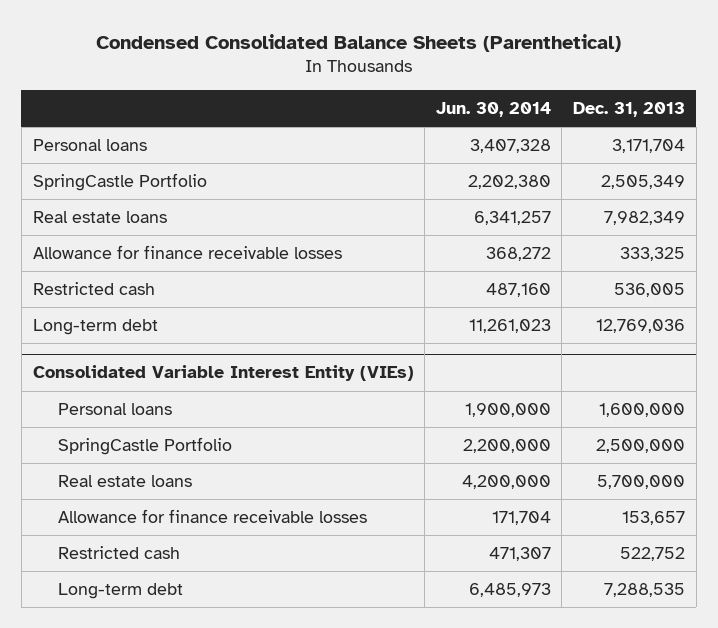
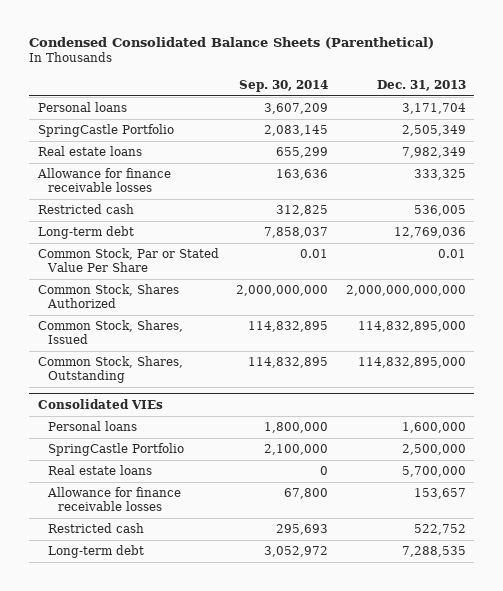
[435,101,551,117] Jun. 30, 2014 -> none
none -> [239,79,329,92] Sep. 30, 2014
[32,365,414,382] Consolidated Variable Interest Entity (VIEs) -> none
none -> [37,248,219,273] Common Stock, Par or Stated Value Per Share
none -> [37,284,179,309] Common Stock, Shares Authorized
none -> [37,320,183,345] Common Stock, Shares, Issued
none -> [37,356,183,384] Common Stock, Shares, Outstanding
none -> [37,399,163,410] Consolidated VIEs

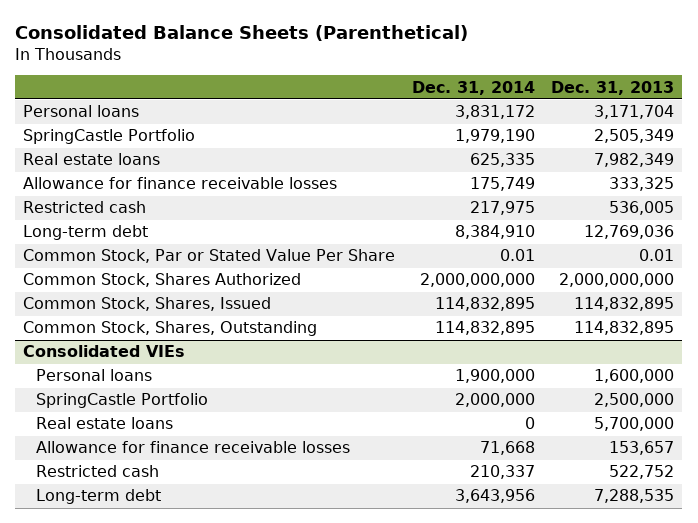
[28,36,434,49] Condensed Consolidated Balance Sheets (Parenthetical) -> [15,25,469,42] Consolidated Balance Sheets (Parenthetical)
[239,79,329,92] Sep. 30, 2014 -> none
none -> [411,80,535,95] Dec. 31, 2014
[345,285,466,297] 2,000,000,000,000 -> [559,273,675,288] 2,000,000,000
[357,321,466,333] 114,832,895,000 -> [574,297,675,312] 114,832,895
[357,357,466,369] 114,832,895,000 -> [574,321,675,336] 114,832,895

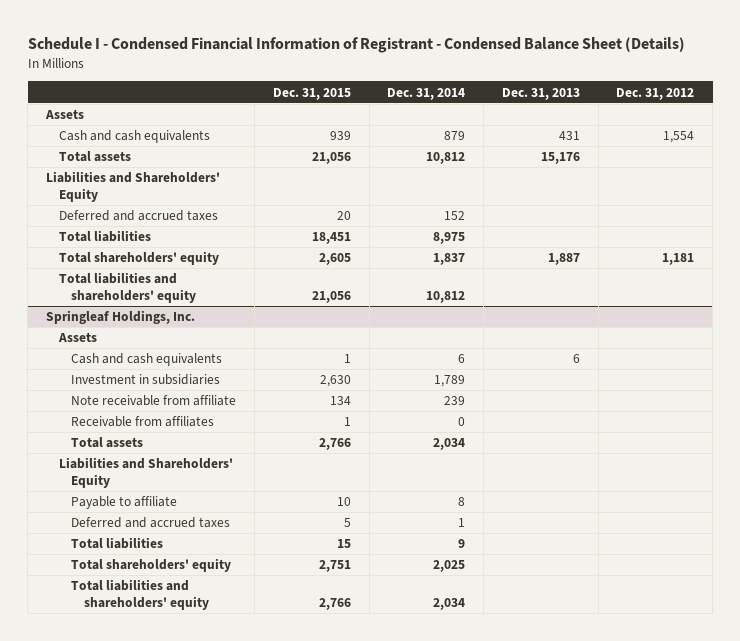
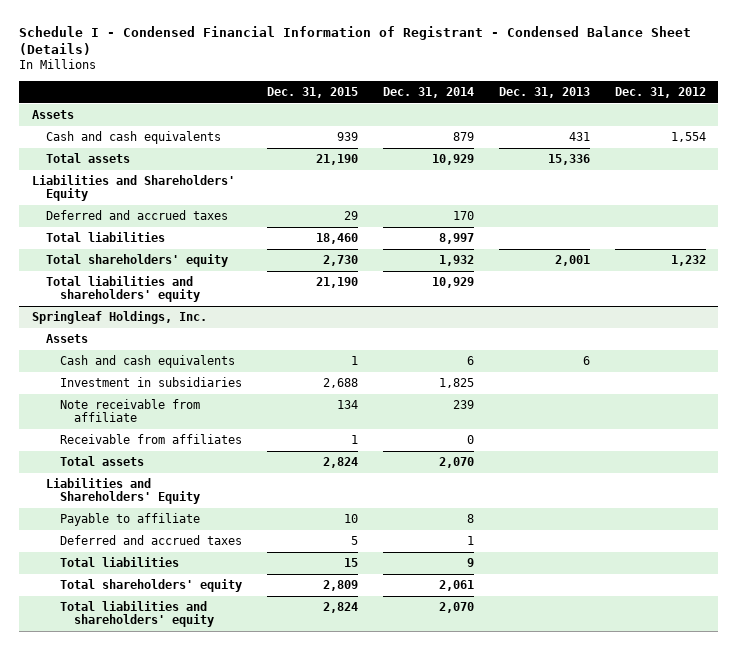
[311,152,351,165] 21,056 -> [316,154,359,166] 21,190
[426,152,466,165] 10,812 -> [431,154,474,166] 10,929
[540,152,580,165] 15,176 -> [547,154,590,166] 15,336
[336,211,351,221] 20 -> [344,211,359,221] 29
[444,211,466,221] 152 -> [452,211,474,221] 170
[311,232,351,245] 18,451 -> [316,233,359,245] 18,460
[433,232,466,245] 8,975 -> [438,233,474,245] 8,997
[318,253,351,266] 2,605 -> [323,255,359,267] 2,730
[433,253,466,266] 1,837 -> [438,255,474,267] 1,932
[547,253,580,266] 1,887 -> [554,255,590,267] 2,001
[662,253,695,266] 1,181 -> [670,255,706,267] 1,232
[311,290,351,303] 21,056 -> [316,277,359,289] 21,190
[426,290,466,303] 10,812 -> [431,277,474,289] 10,929
[319,375,351,388] 2,630 -> [323,378,359,389] 2,688
[434,375,466,388] 1,789 -> [438,378,474,389] 1,825
[318,438,351,451] 2,766 -> [323,457,359,469] 2,824
[433,438,466,451] 2,034 -> [438,457,474,469] 2,070
[318,560,351,573] 2,751 -> [323,580,359,592] 2,809
[433,560,466,573] 2,025 -> [438,580,474,592] 2,061
[318,597,351,610] 2,766 -> [323,602,359,614] 2,824
[433,597,466,610] 2,034 -> [438,602,474,614] 2,070

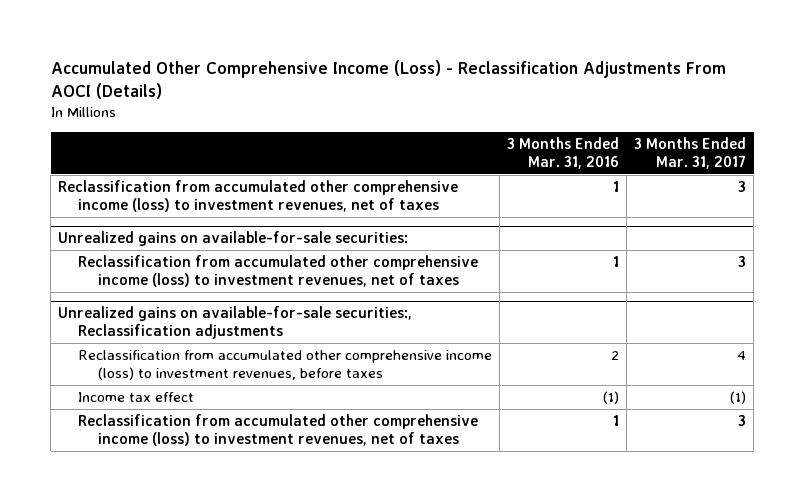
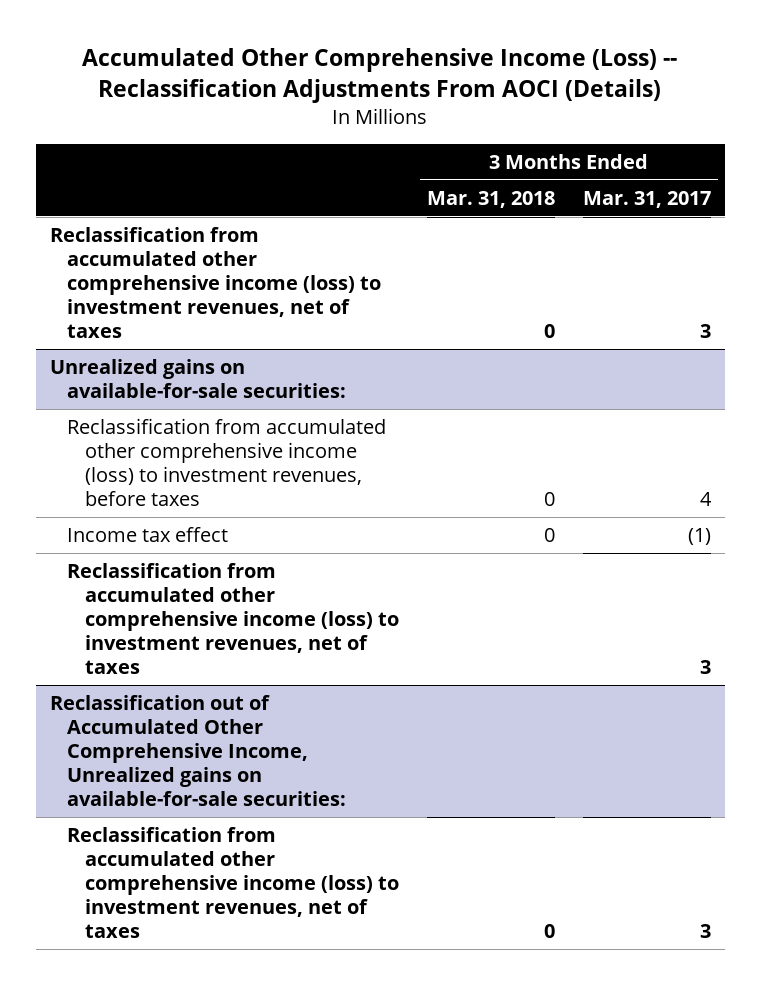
[50,59,726,100] Accumulated Other Comprehensive Income (Loss) - Reclassification Adjustments From AOCI (Details) -> [82,48,678,104] Accumulated Other Comprehensive Income (Loss) -- Reclassification Adjustments From AOCI (Details)
[507,136,620,170] 3 Months Ended Mar. 31, 2016 -> none
none -> [427,190,556,208] Mar. 31, 2018
[78,254,479,288] Reclassification from accumulated other comprehensive income (loss) to investment revenues, net of taxes -> none
[58,305,413,340] Unrealized gains on available-for-sale securities:, Reclassification adjustments -> none
none -> [49,695,347,806] Reclassification out of Accumulated Other Comprehensive Income, Unrealized gains on available-for-sale securities:
none -> [67,827,400,938] Reclassification from accumulated other comprehensive income (loss) to investment revenues, net of taxes

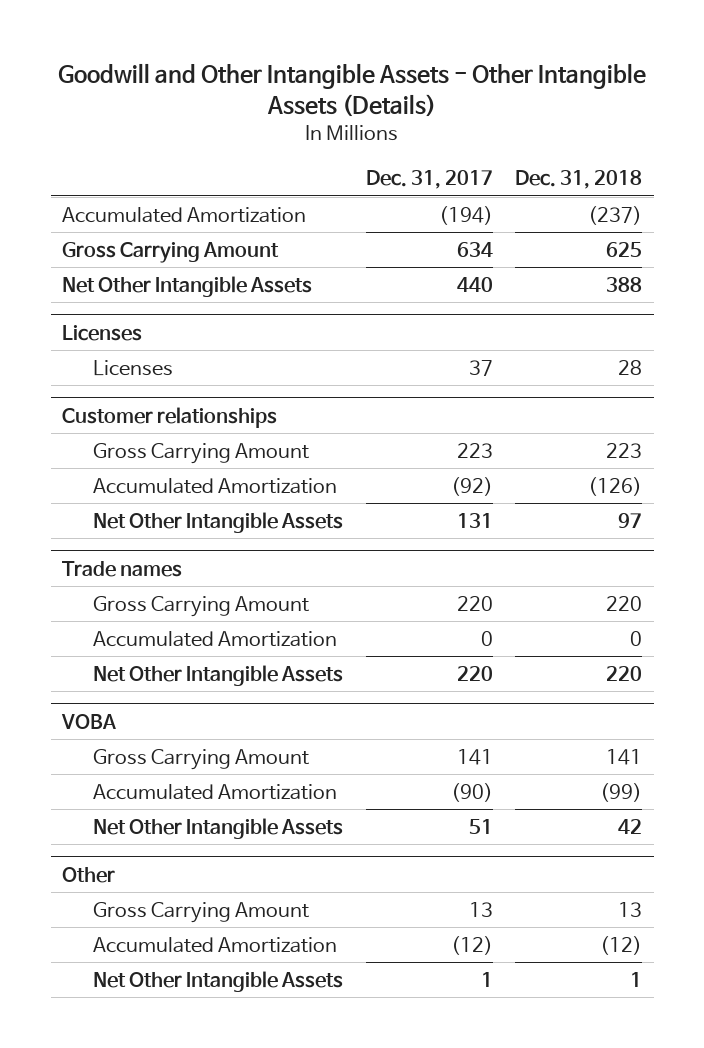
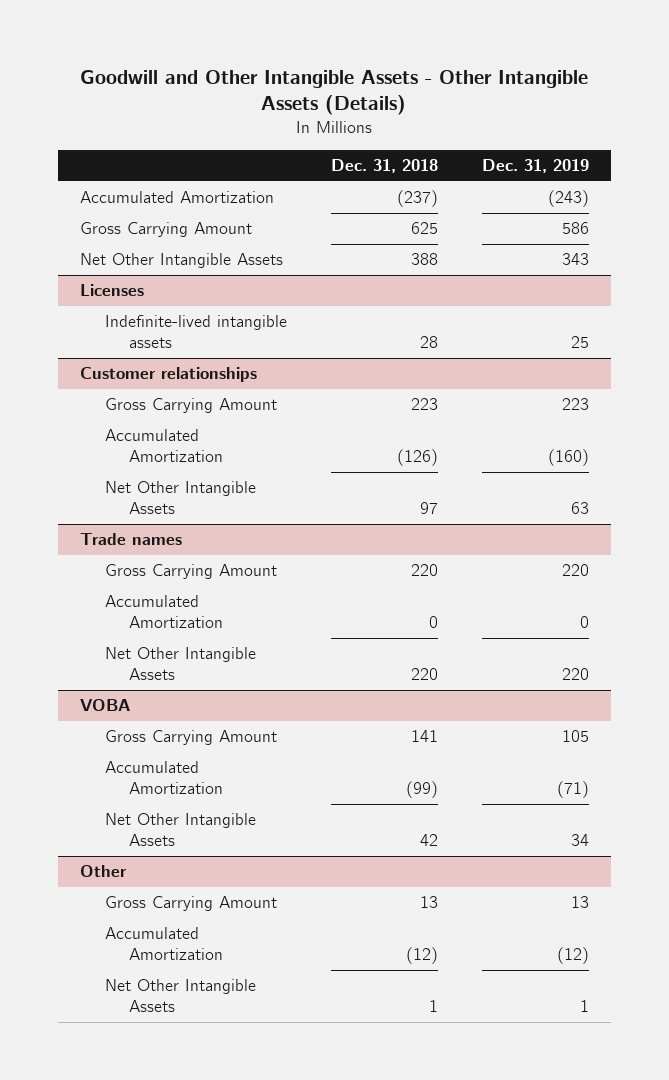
[365,170,493,190] Dec. 31, 2017 -> none
none -> [481,159,589,174] Dec. 31, 2019
[92,359,173,376] Licenses -> [104,315,287,349] Indefinite-lived intangible assets

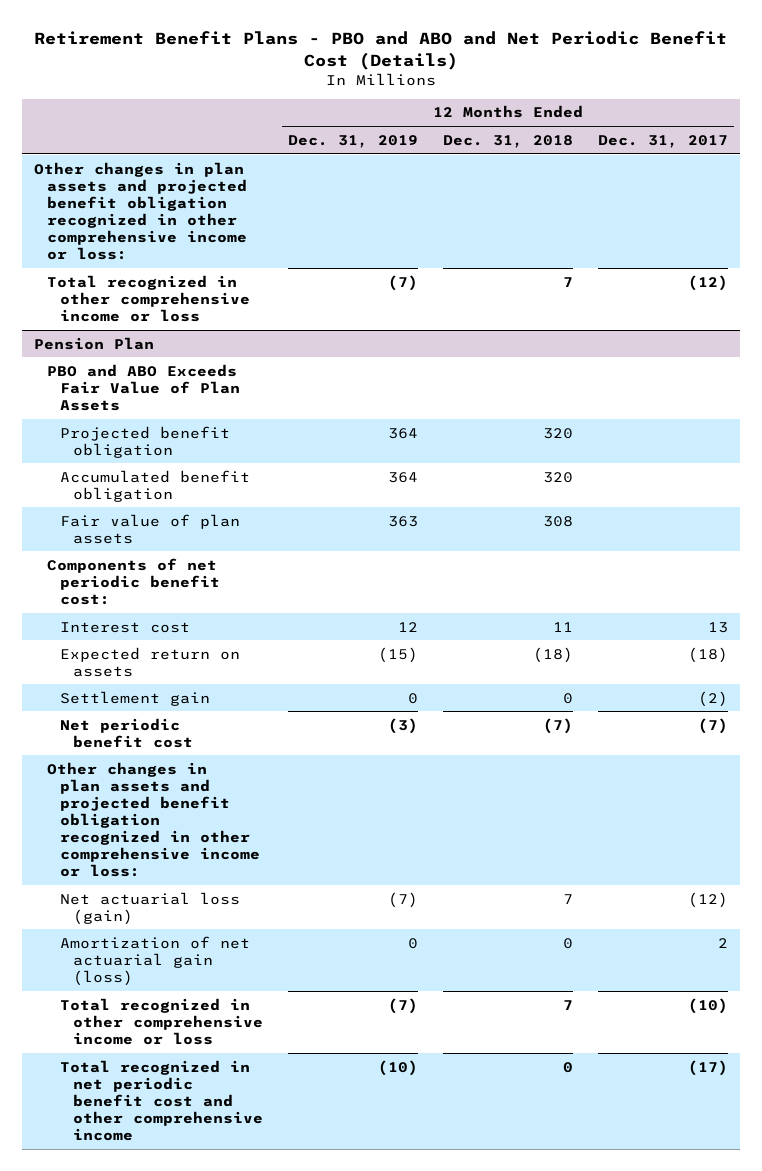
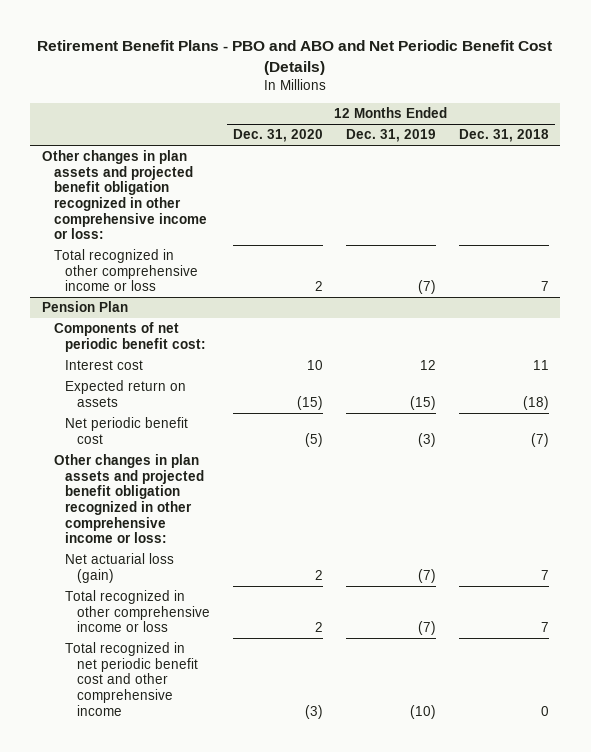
[597,134,728,148] Dec. 31, 2017 -> none
none -> [232,129,323,143] Dec. 31, 2020
[47,363,241,411] PBO and ABO Exceeds Fair Value of Plan Assets -> none
[60,425,231,458] Projected benefit obligation -> none
[60,469,251,502] Accumulated benefit obligation -> none
[60,513,241,544] Fair value of plan assets -> none
[60,690,211,706] Settlement gain -> none
[60,935,251,986] Amortization of net actuarial gain (loss) -> none

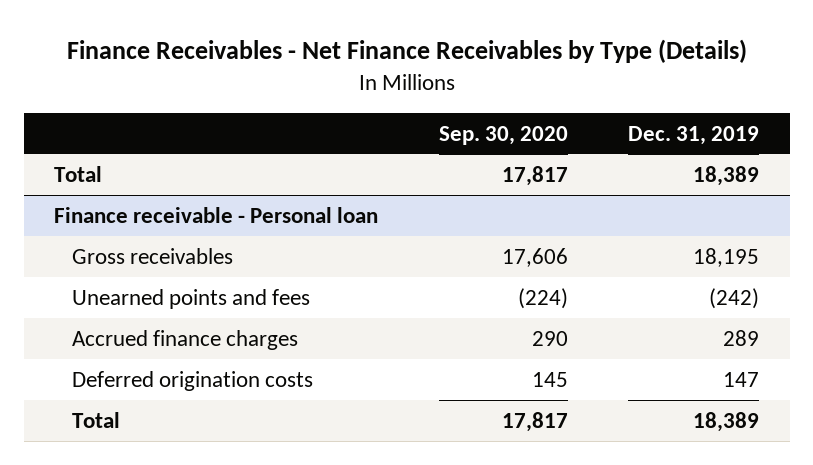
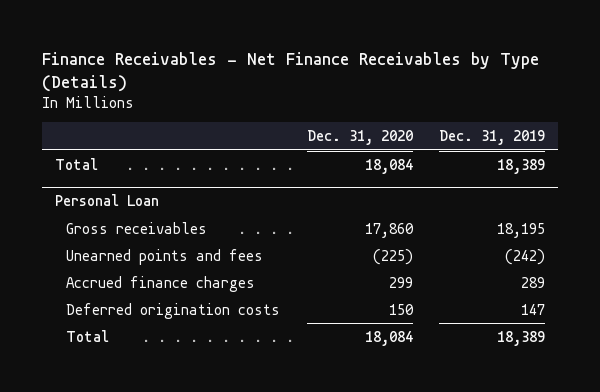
[438,125,568,145] Sep. 30, 2020 -> none
none -> [306,130,413,146] Dec. 31, 2020
[54,206,379,223] Finance receivable - Personal loan -> [55,194,160,207] Personal Loan

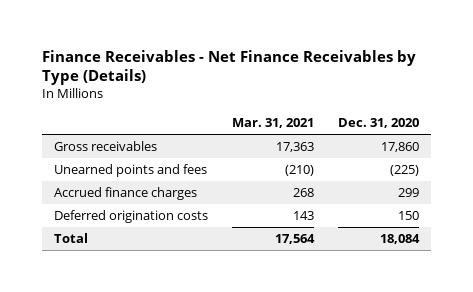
[439,130,546,146] Dec. 31, 2019 -> none
none -> [231,118,314,129] Mar. 31, 2021
[55,157,99,170] Total -> none
[55,194,160,207] Personal Loan -> none

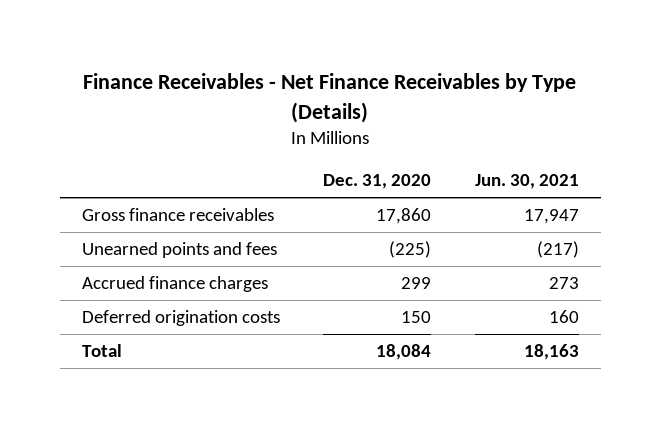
[231,118,314,129] Mar. 31, 2021 -> none
none -> [474,174,579,190] Jun. 30, 2021
[53,141,157,152] Gross receivables -> [81,208,274,222] Gross finance receivables

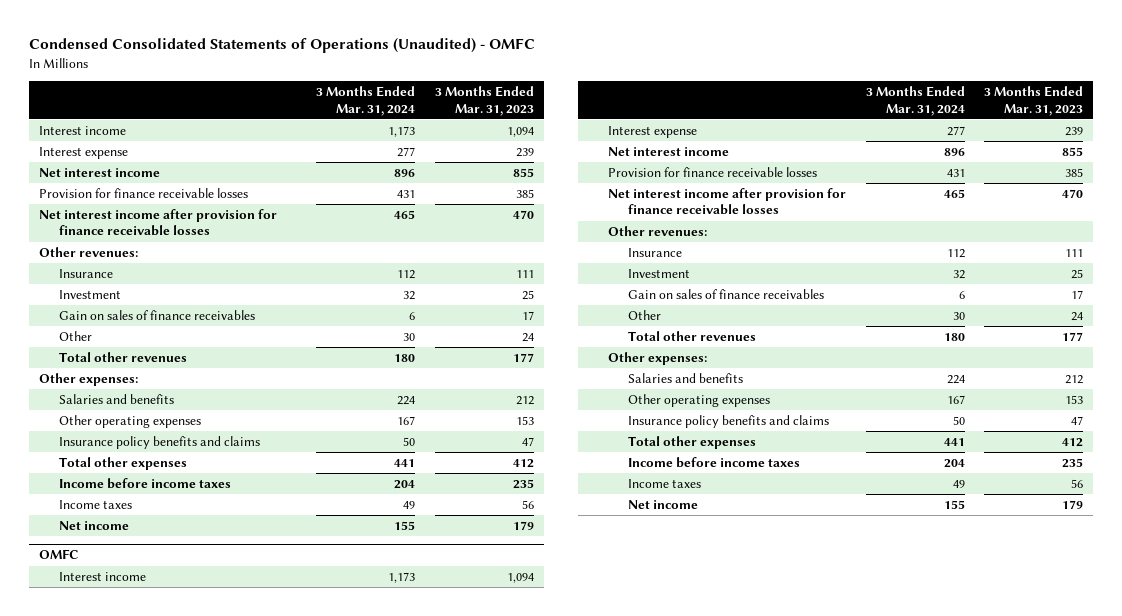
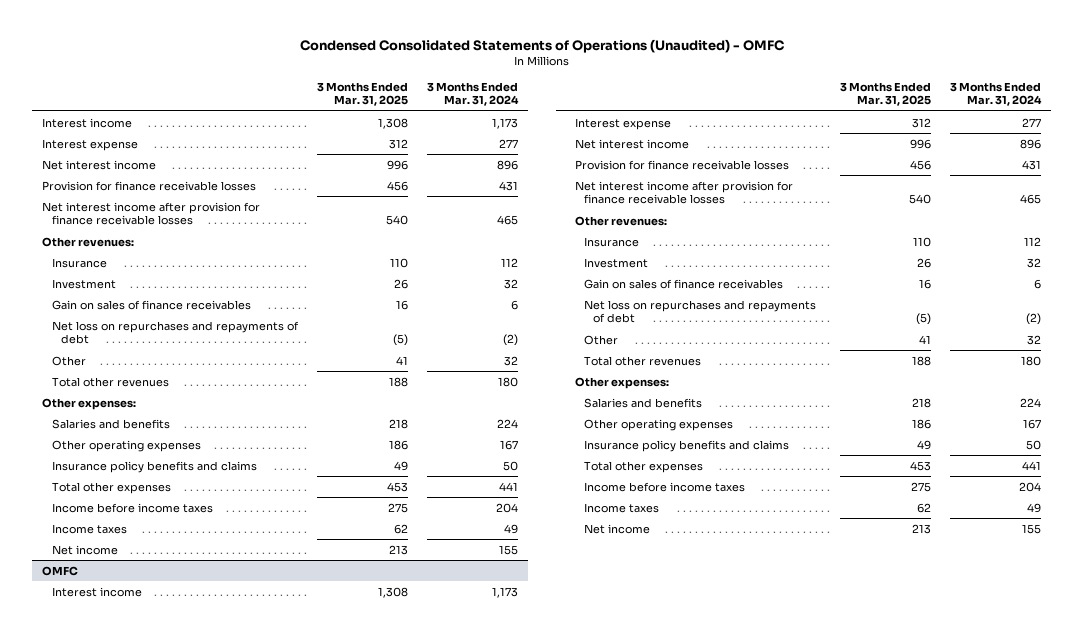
[435,86,535,116] 3 Months Ended Mar. 31, 2023 -> none
none -> [316,81,408,107] 3 Months Ended Mar. 31, 2025
none -> [51,320,299,345] Net loss on repurchases and repayments of debt
[403,333,416,342] 30 -> [504,355,519,366] 32
none -> [583,299,816,324] Net loss on repurchases and repayments of debt
[952,312,965,321] 30 -> [1027,334,1042,345] 32

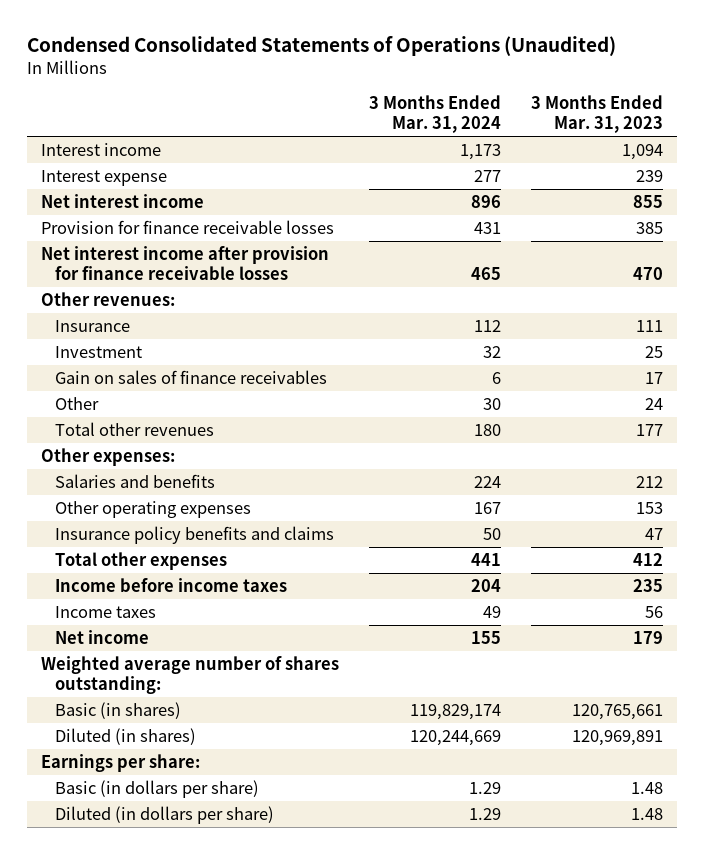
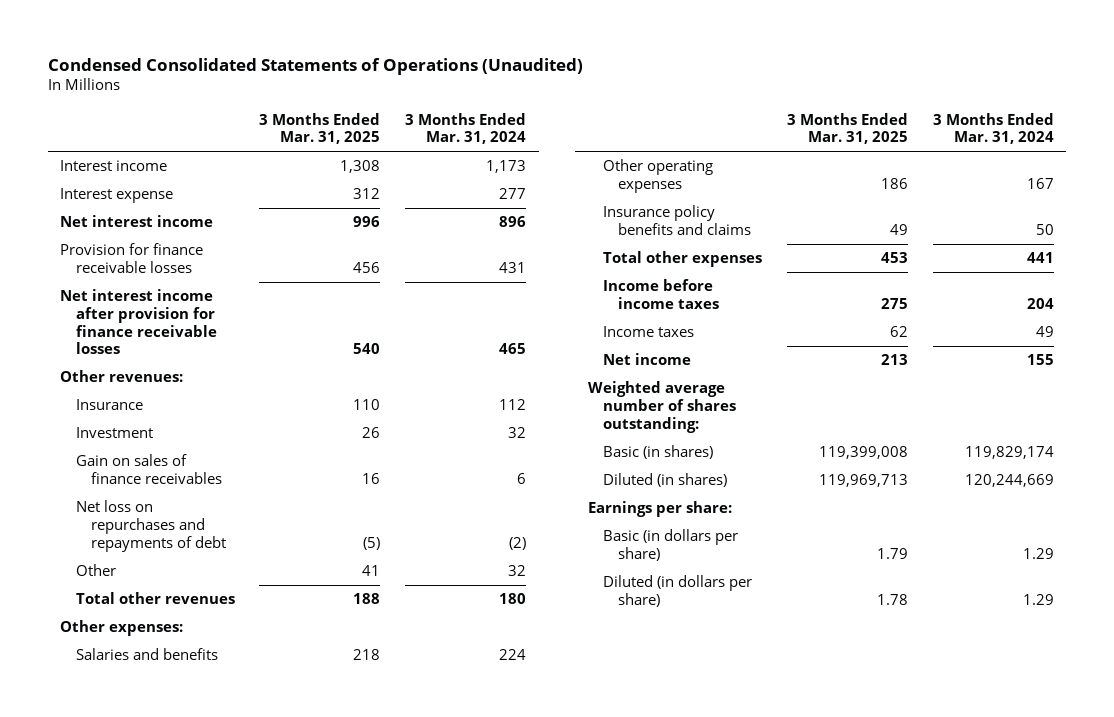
[530,95,663,134] 3 Months Ended Mar. 31, 2023 -> none
none -> [259,112,381,145] 3 Months Ended Mar. 31, 2025
none -> [75,500,226,552] Net loss on repurchases and repayments of debt
[482,397,501,410] 30 -> [508,565,527,577] 32

